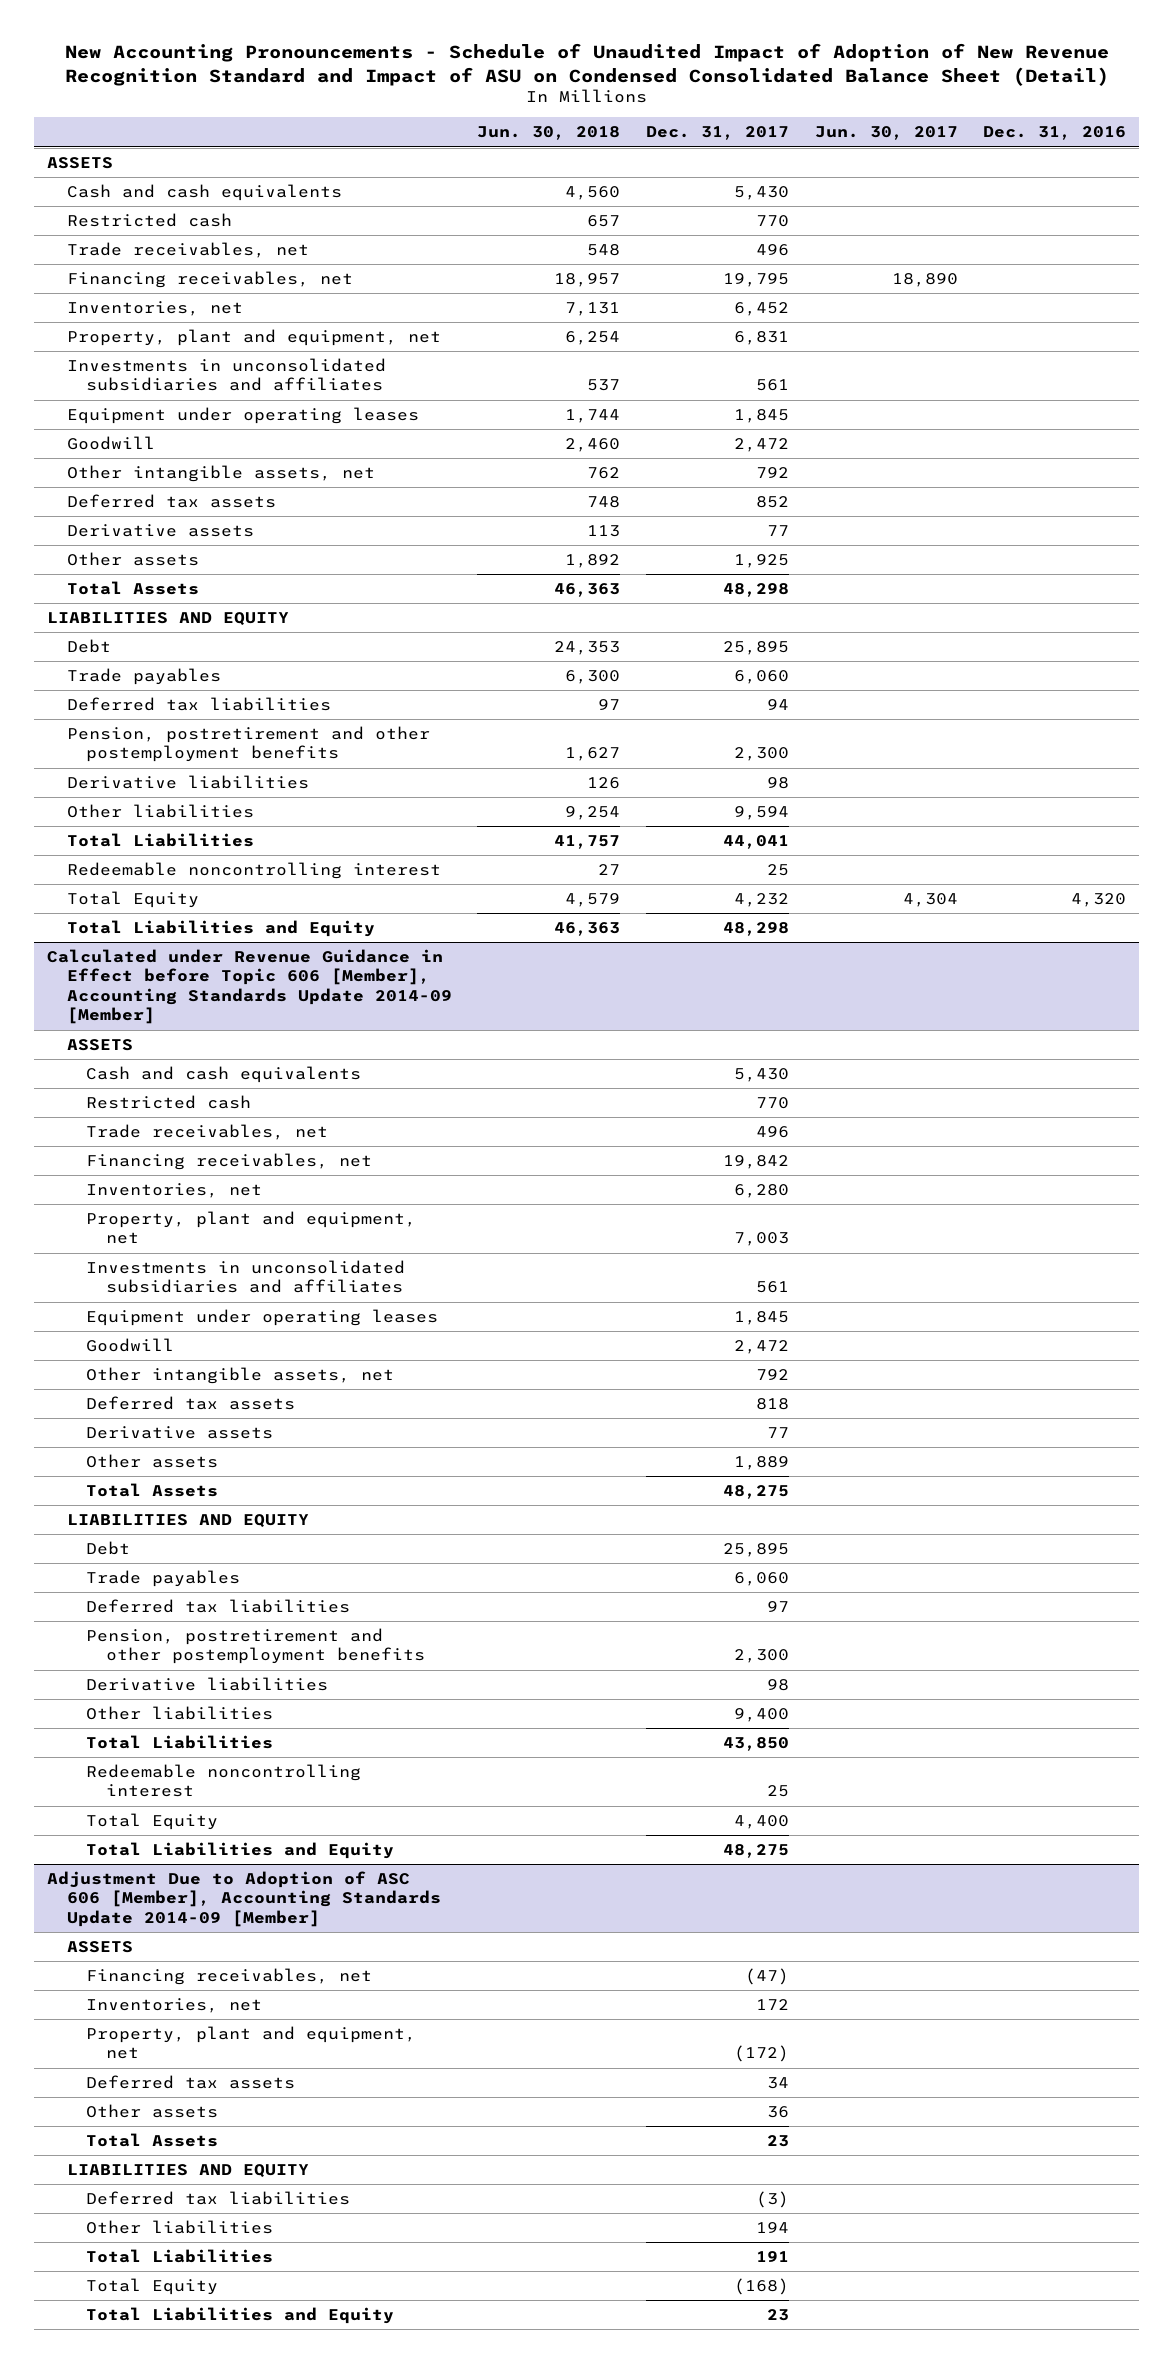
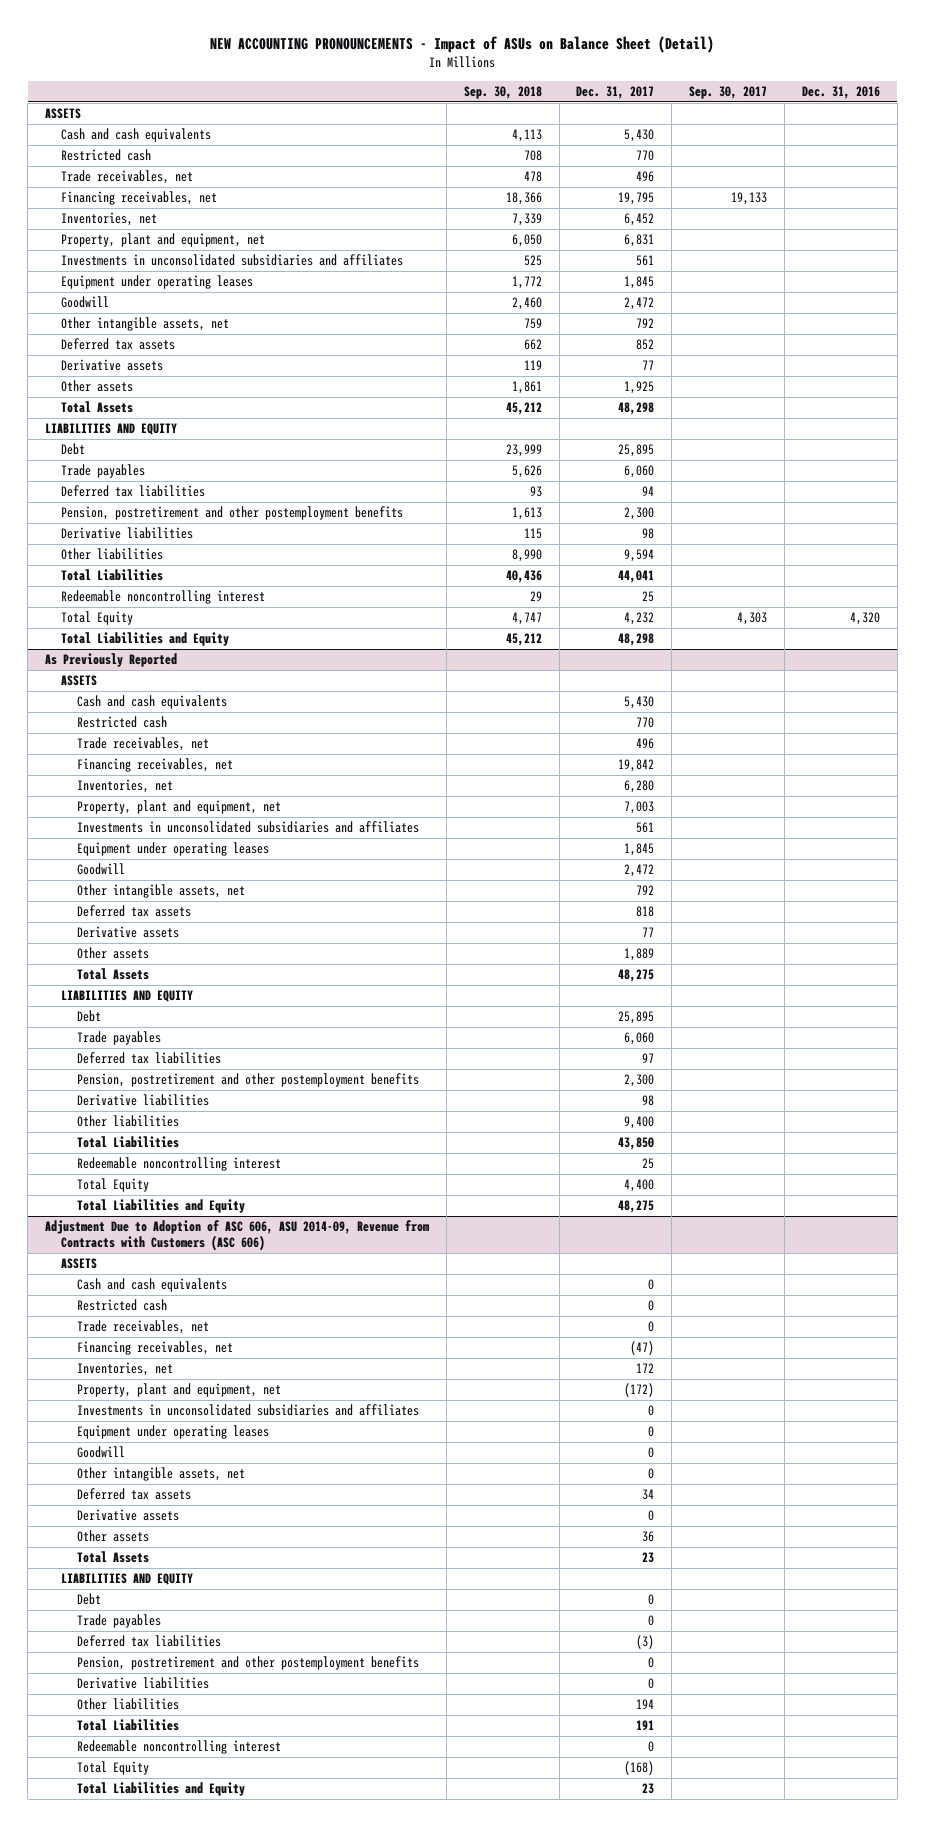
[64,42,1109,86] New Accounting Pronouncements - Schedule of Unaudited Impact of Adoption of New Revenue Recognition Standard and Impact of ASU on Condensed Consolidated Balance Sheet (Detail) -> [210,35,715,53] NEW ACCOUNTING PRONOUNCEMENTS - Impact of ASUs on Balance Sheet (Detail)
[477,126,621,141] Jun. 30, 2018 -> none
[814,126,958,141] Jun. 30, 2017 -> none
none -> [463,86,542,100] Sep. 30, 2018
none -> [689,86,768,100] Sep. 30, 2017
[46,948,452,1025] Calculated under Revenue Guidance in Effect before Topic 606 [Member], Accounting Standards Update 2014-09 [Member] -> none
none -> [44,653,177,668] As Previously Reported
[46,1870,441,1927] Adjustment Due to Adoption of ASC 606 [Member], Accounting Standards Update 2014-09 [Member] -> none
none -> [44,1220,429,1252] Adjustment Due to Adoption of ASC 606, ASU 2014-09, Revenue from Contracts with Customers (ASC 606)
none -> [77,1278,228,1293] Cash and cash equivalents
none -> [77,1299,168,1312] Restricted cash
none -> [77,1320,210,1335] Trade receivables, net
none -> [77,1404,420,1417] Investments in unconsolidated subsidiaries and affiliates
none -> [77,1425,270,1440] Equipment under operating leases
none -> [77,1446,126,1459] Goodwill
none -> [77,1467,246,1482] Other intangible assets, net
none -> [77,1509,180,1522] Derivative assets
none -> [77,1593,102,1606] Debt
none -> [77,1614,162,1629] Trade payables
none -> [77,1656,420,1671] Pension, postretirement and other postemployment benefits
none -> [77,1677,210,1690] Derivative liabilities
none -> [77,1740,282,1755] Redeemable noncontrolling interest

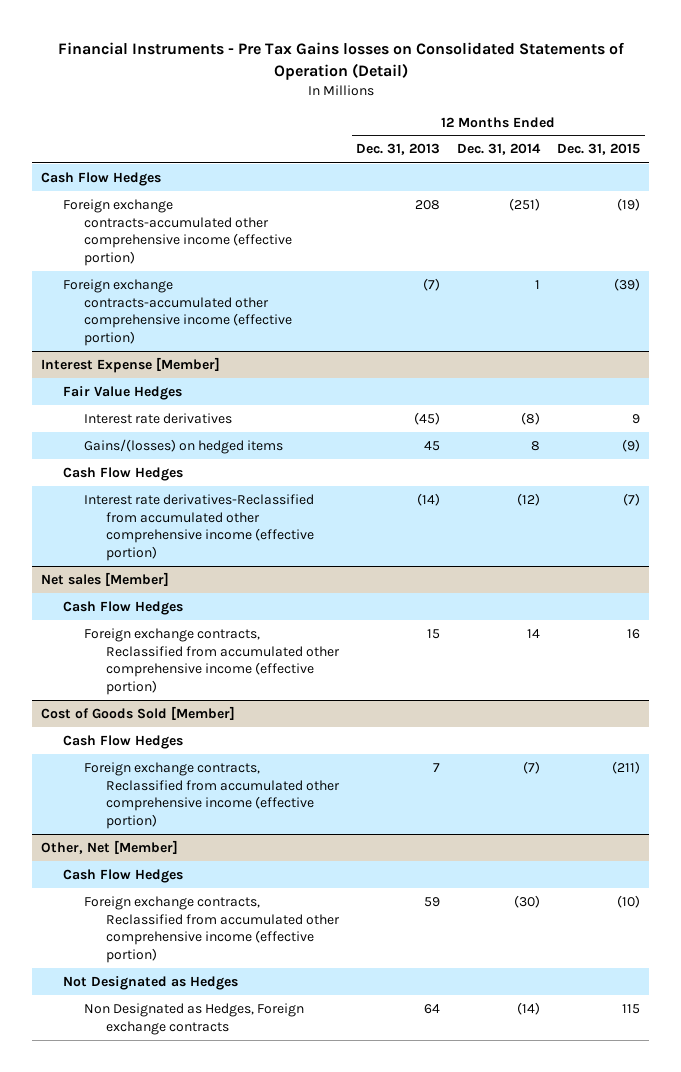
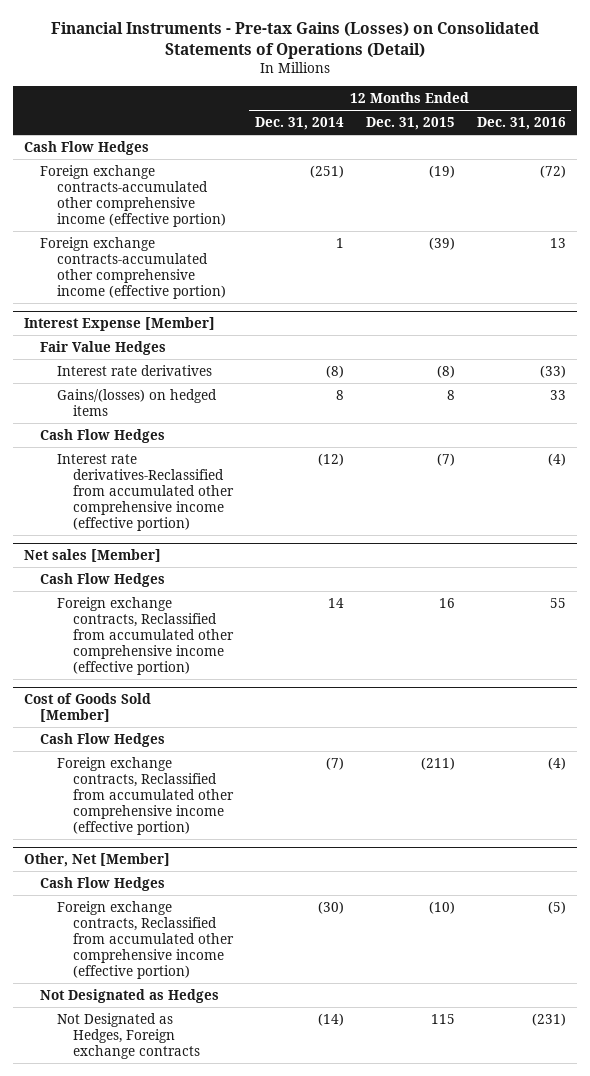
[57,42,624,80] Financial Instruments - Pre Tax Gains losses on Consolidated Statements of Operation (Detail) -> [50,21,539,59] Financial Instruments - Pre-tax Gains (Losses) on Consolidated Statements of Operations (Detail)
[356,143,441,156] Dec. 31, 2013 -> none
none -> [476,116,566,130] Dec. 31, 2016
[632,413,641,424] 9 -> [436,364,455,378] (8)
[622,438,641,452] (9) -> [446,389,455,400] 8
[84,1002,305,1035] Non Designated as Hedges, Foreign exchange contracts -> [56,1012,201,1059] Not Designated as Hedges, Foreign exchange contracts

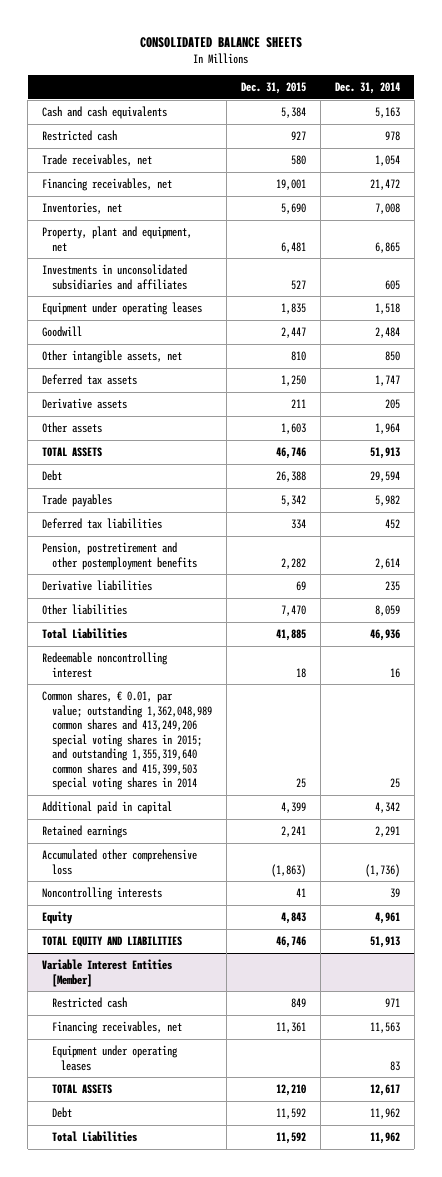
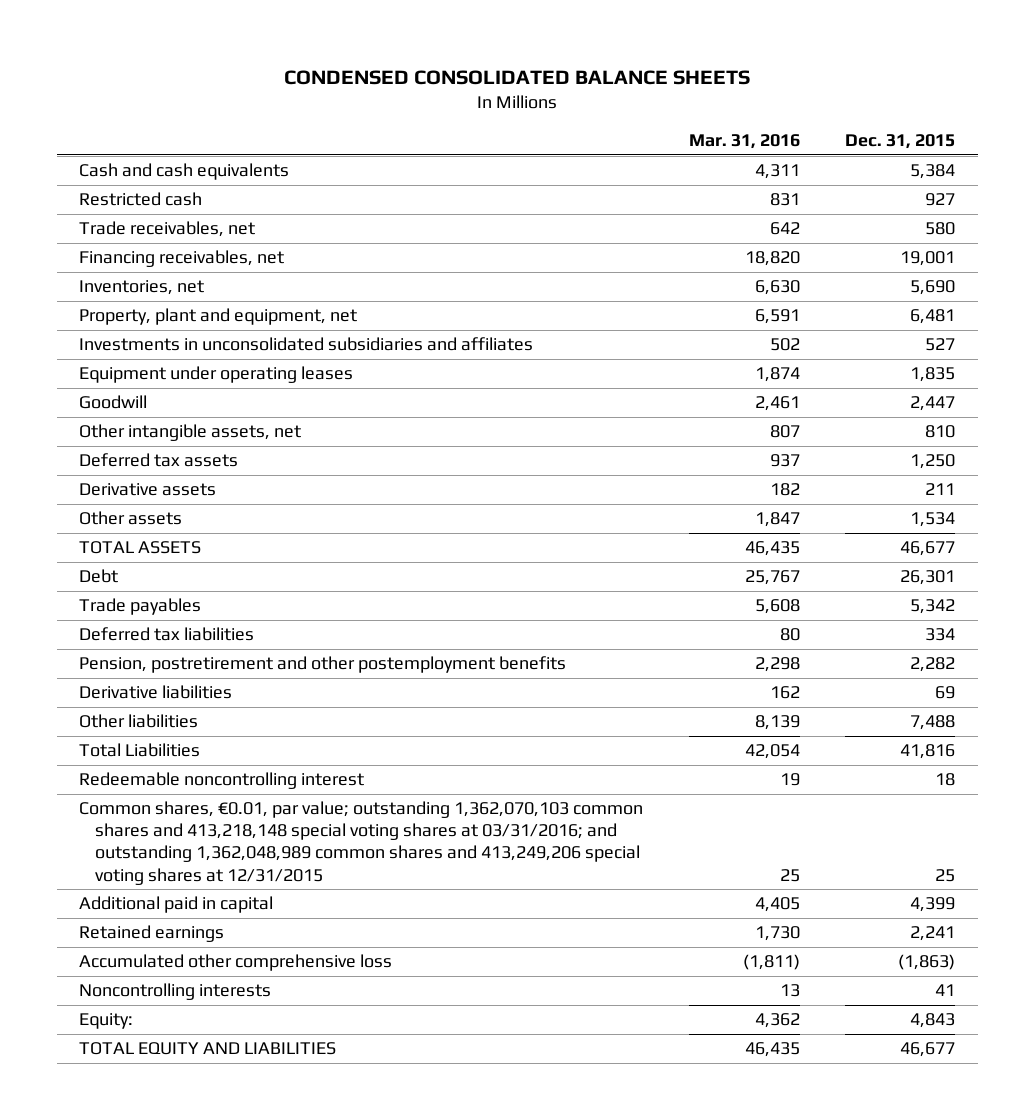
[139,36,302,48] CONSOLIDATED BALANCE SHEETS -> [284,70,751,86] CONDENSED CONSOLIDATED BALANCE SHEETS
[334,81,400,94] Dec. 31, 2014 -> none
none -> [688,134,800,150] Mar. 31, 2016
[280,423,306,435] 1,603 -> [910,512,956,528] 1,534
[275,447,306,460] 46,746 -> [900,541,956,557] 46,677
[275,471,306,483] 26,388 -> [900,570,956,586] 26,301
[280,605,306,617] 7,470 -> [910,715,956,731] 7,488
[275,629,306,642] 41,885 -> [900,744,956,760] 41,816
[42,690,212,791] Common shares, € 0.01, par value; outstanding 1,362,048,989 common shares and 413,249,206 special voting shares in 2015; and outstanding 1,355,319,640 common shares and 415,399,503 special voting shares in 2014 -> [79,801,644,885] Common shares, €0.01, par value; outstanding 1,362,070,103 common shares and 413,218,148 special voting shares at 03/31/2016; and outstanding 1,362,048,989 common shares and 413,249,206 special voting shares at 12/31/2015
[42,959,173,987] Variable Interest Entities [Member] -> none
[51,997,127,1009] Restricted cash -> none
[51,1021,182,1035] Financing receivables, net -> none
[51,1045,178,1071] Equipment under operating leases -> none
[51,1084,112,1095] TOTAL ASSETS -> none
[51,1107,72,1119] Debt -> none
[51,1131,137,1143] Total Liabilities -> none
[42,911,74,925] Equity -> [79,1013,134,1030] Equity:
[275,936,306,949] 46,746 -> [900,1042,956,1058] 46,677

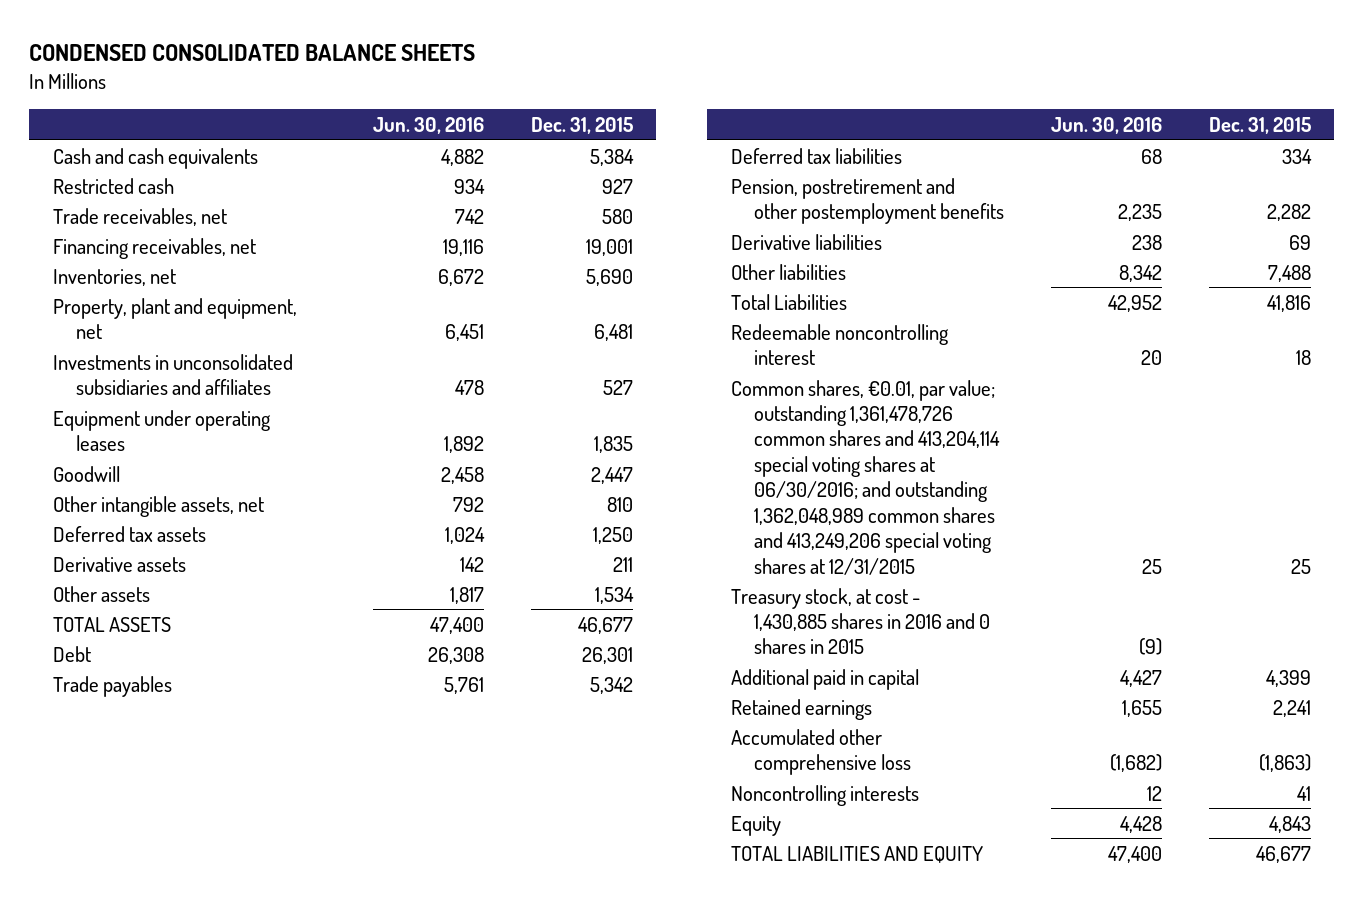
[688,134,800,150] Mar. 31, 2016 -> none
none -> [373,116,485,134] Jun. 30, 2016
[79,801,644,885] Common shares, €0.01, par value; outstanding 1,362,070,103 common shares and 413,218,148 special voting shares at 03/31/2016; and outstanding 1,362,048,989 common shares and 413,249,206 special voting shares at 12/31/2015 -> [730,379,1001,575] Common shares, €0.01, par value; outstanding 1,361,478,726 common shares and 413,204,114 special voting shares at 06/30/2016; and outstanding 1,362,048,989 common shares and 413,249,206 special voting shares at 12/31/2015
none -> [730,587,991,655] Treasury stock, at cost - 1,430,885 shares in 2016 and 0 shares in 2015
[79,1013,134,1030] Equity: -> [730,815,781,836] Equity
[79,1042,337,1056] TOTAL EQUITY AND LIABILITIES -> [730,845,983,863] TOTAL LIABILITIES AND EQUITY

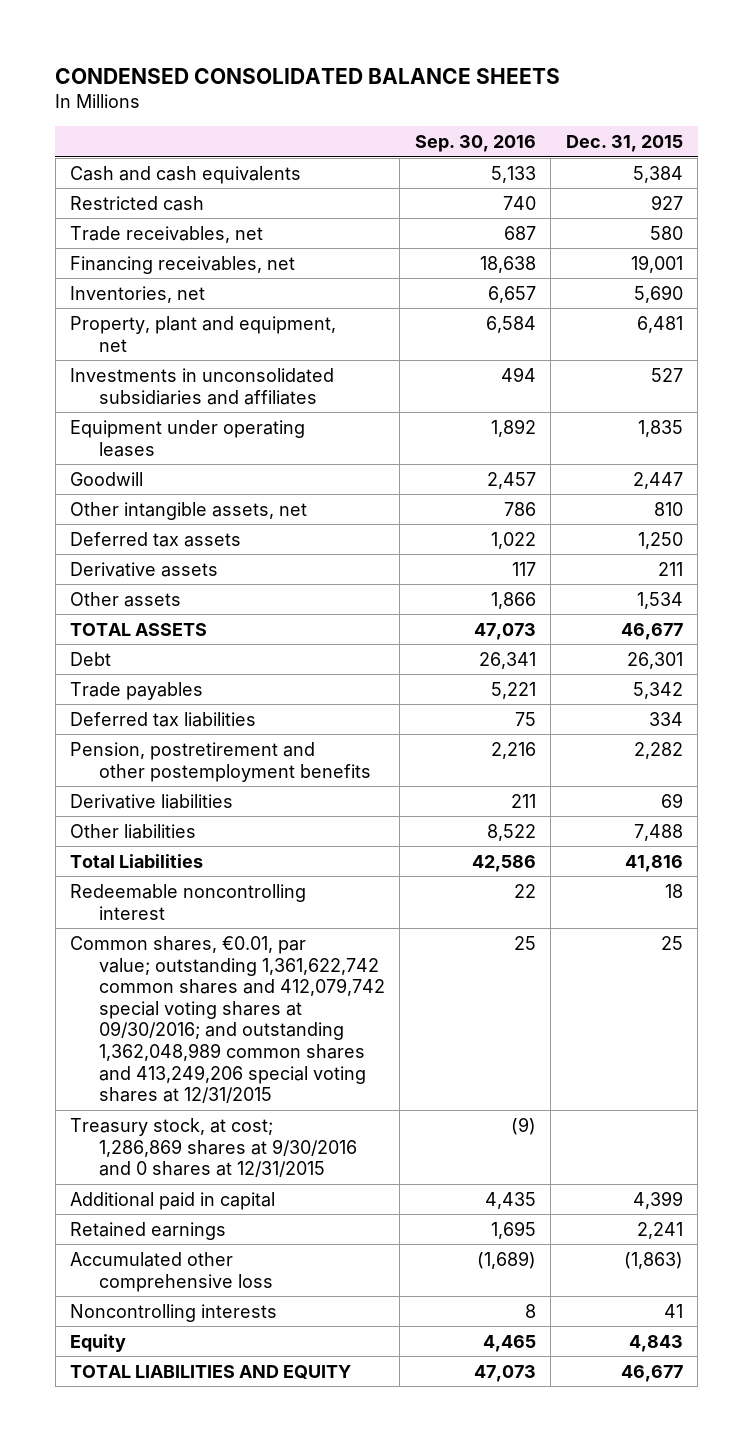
[373,116,485,134] Jun. 30, 2016 -> none
none -> [414,135,536,153] Sep. 30, 2016
[730,379,1001,575] Common shares, €0.01, par value; outstanding 1,361,478,726 common shares and 413,204,114 special voting shares at 06/30/2016; and outstanding 1,362,048,989 common shares and 413,249,206 special voting shares at 12/31/2015 -> [70,935,385,1104] Common shares, €0.01, par value; outstanding 1,361,622,742 common shares and 412,079,742 special voting shares at 09/30/2016; and outstanding 1,362,048,989 common shares and 413,249,206 special voting shares at 12/31/2015
[730,587,991,655] Treasury stock, at cost - 1,430,885 shares in 2016 and 0 shares in 2015 -> [70,1117,357,1178] Treasury stock, at cost; 1,286,869 shares at 9/30/2016 and 0 shares at 12/31/2015

